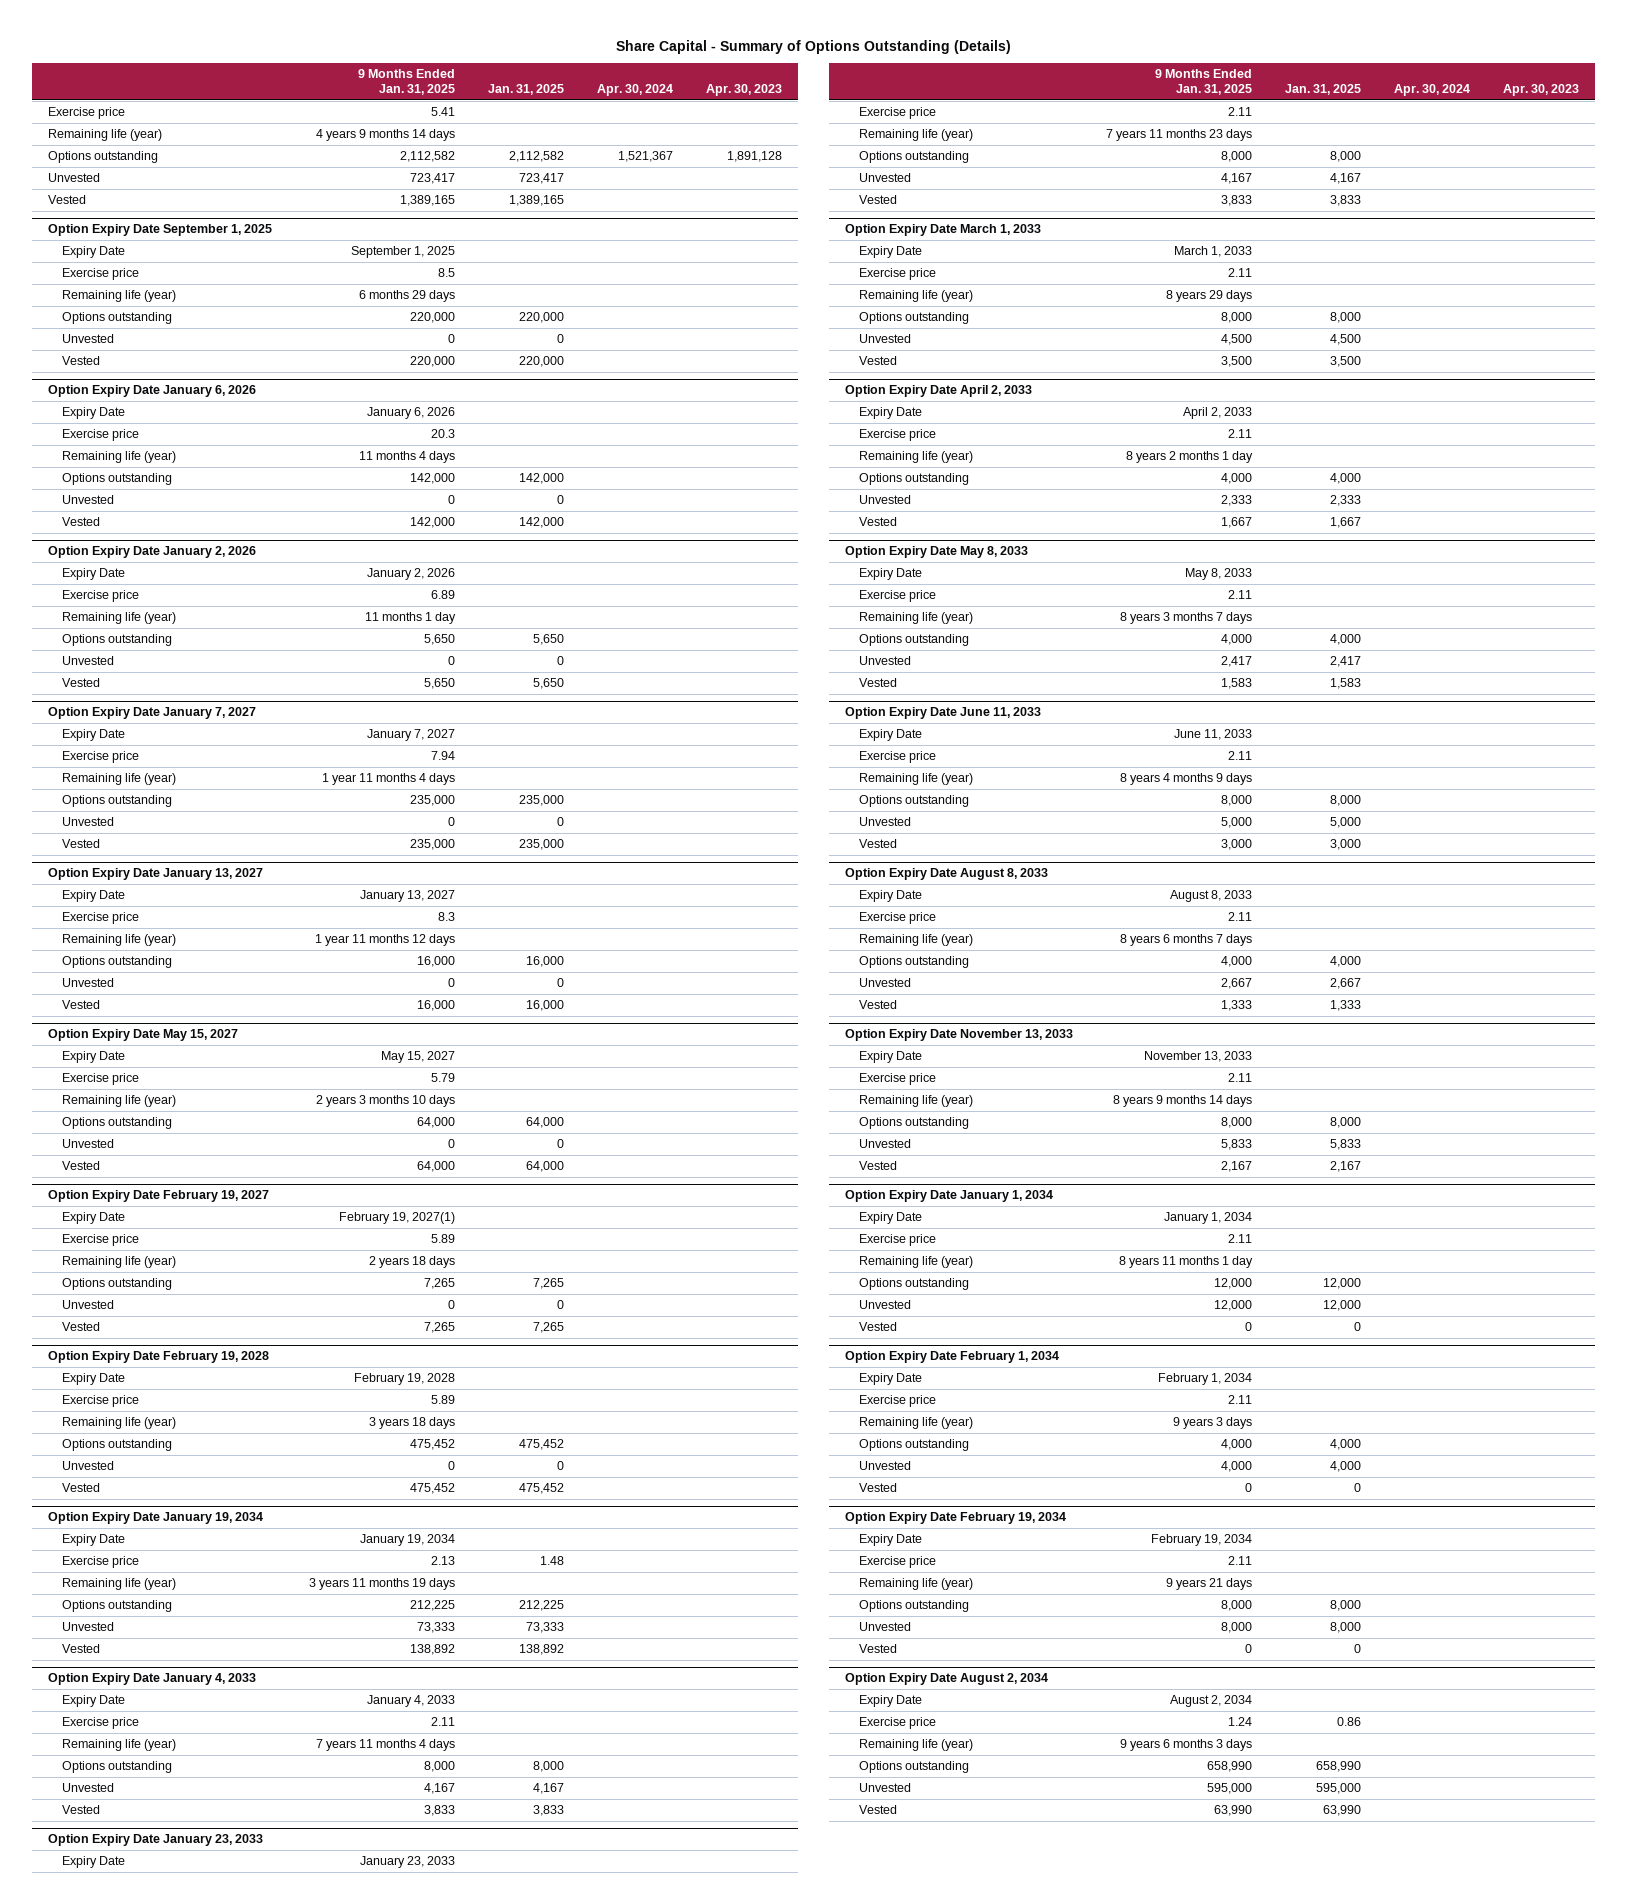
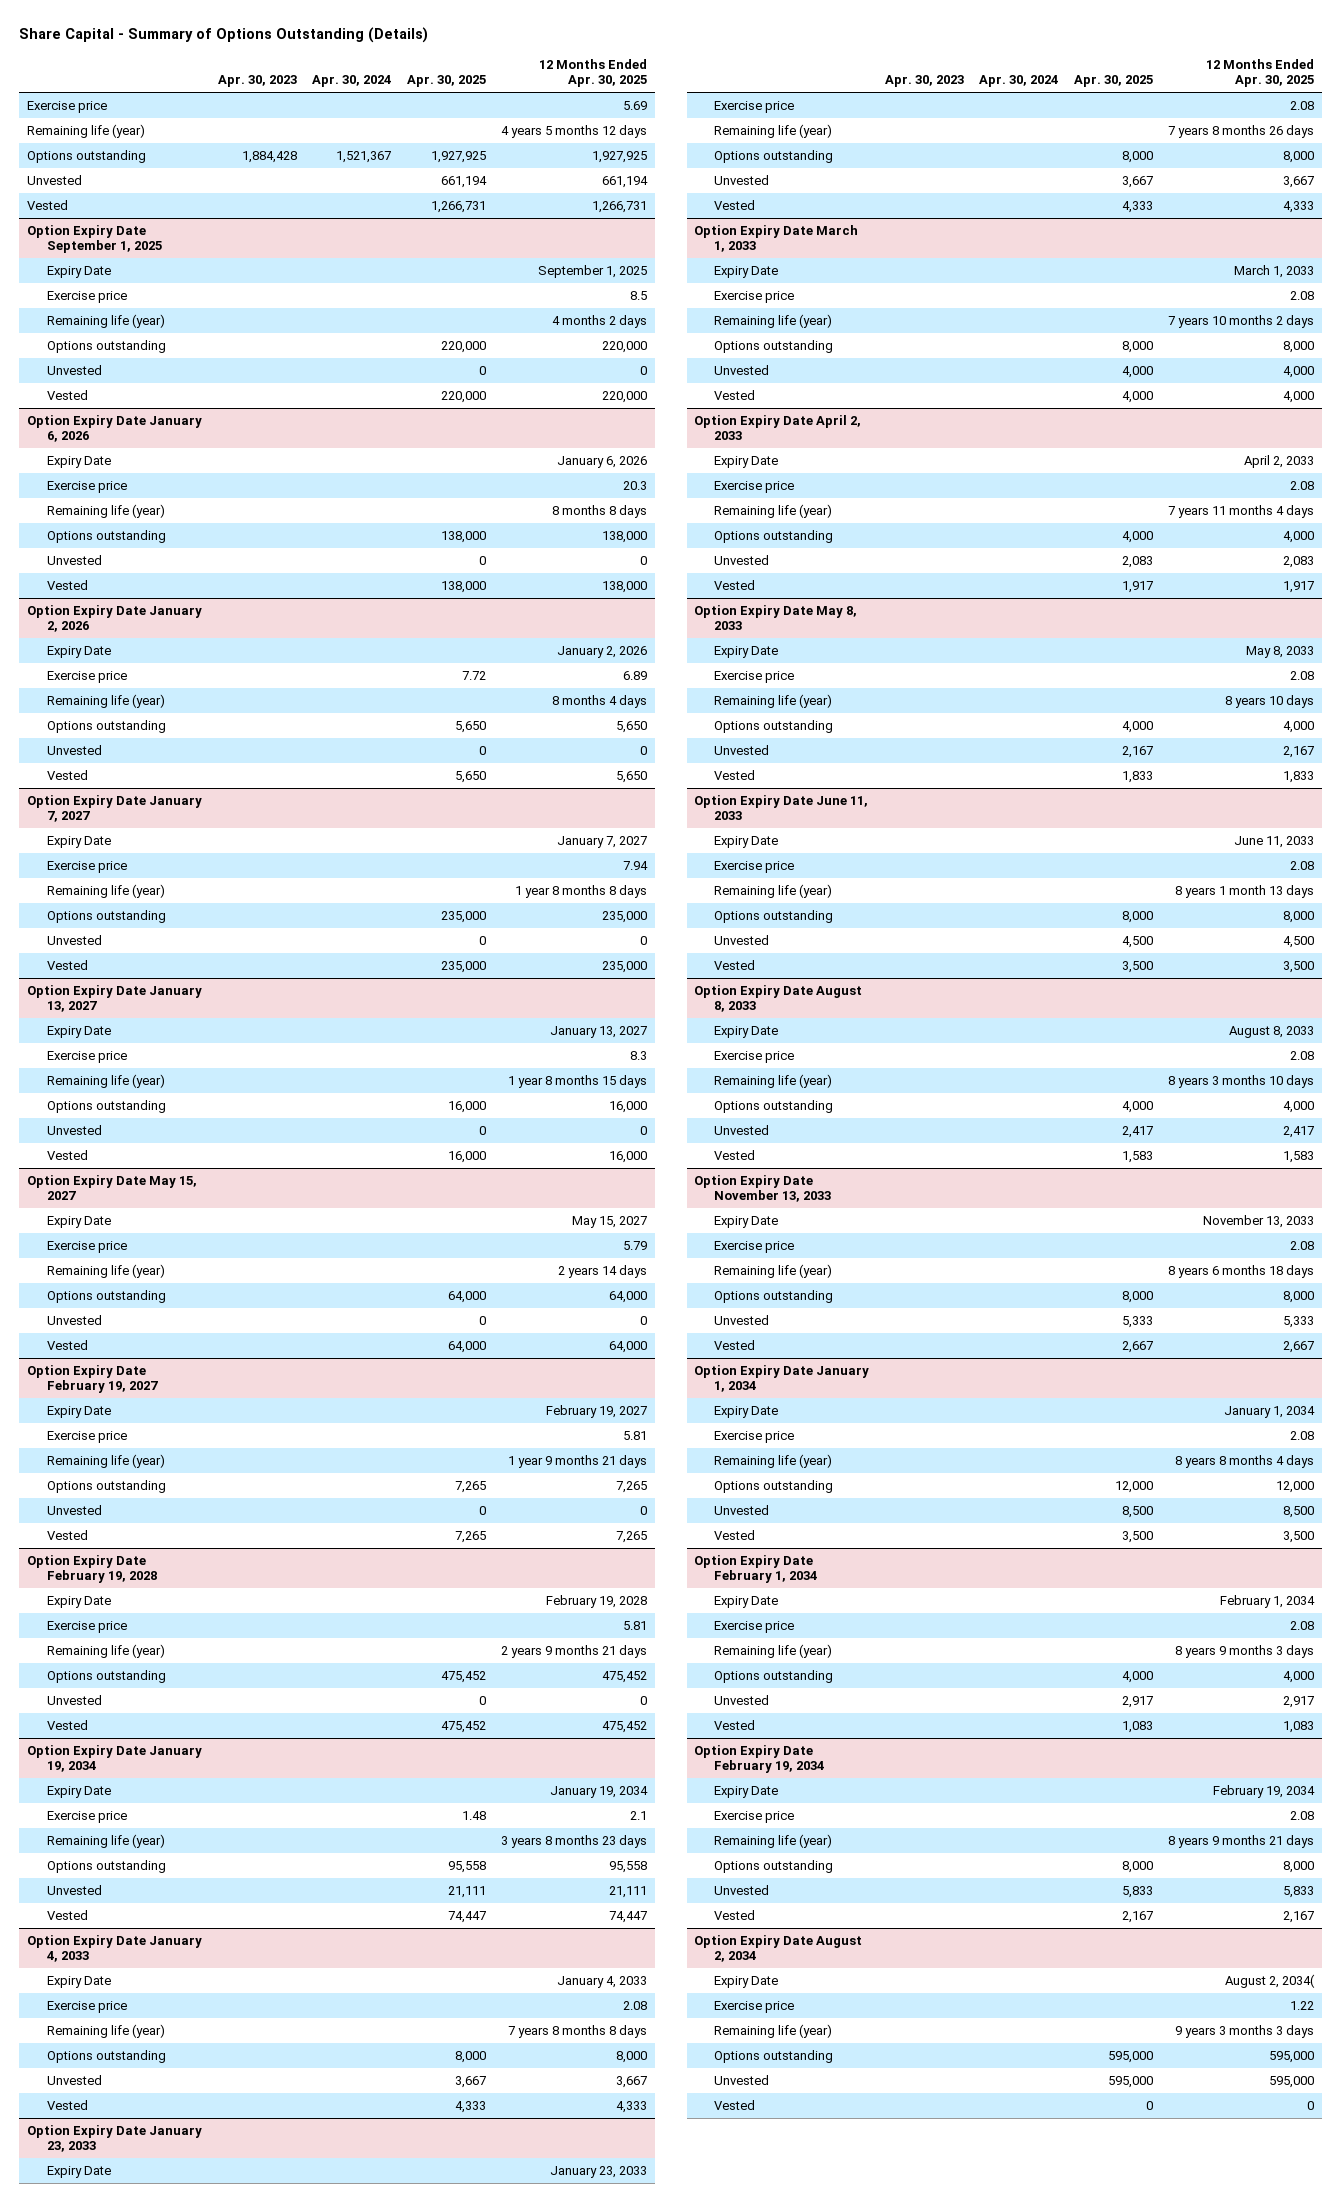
[358,69,456,95] 9 Months Ended Jan. 31, 2025 -> none
[487,83,564,95] Jan. 31, 2025 -> none
none -> [406,75,486,88] Apr. 30, 2025
none -> [539,59,648,88] 12 Months Ended Apr. 30, 2025
[726,151,782,163] 1,891,128 -> [241,150,297,163] 1,884,428

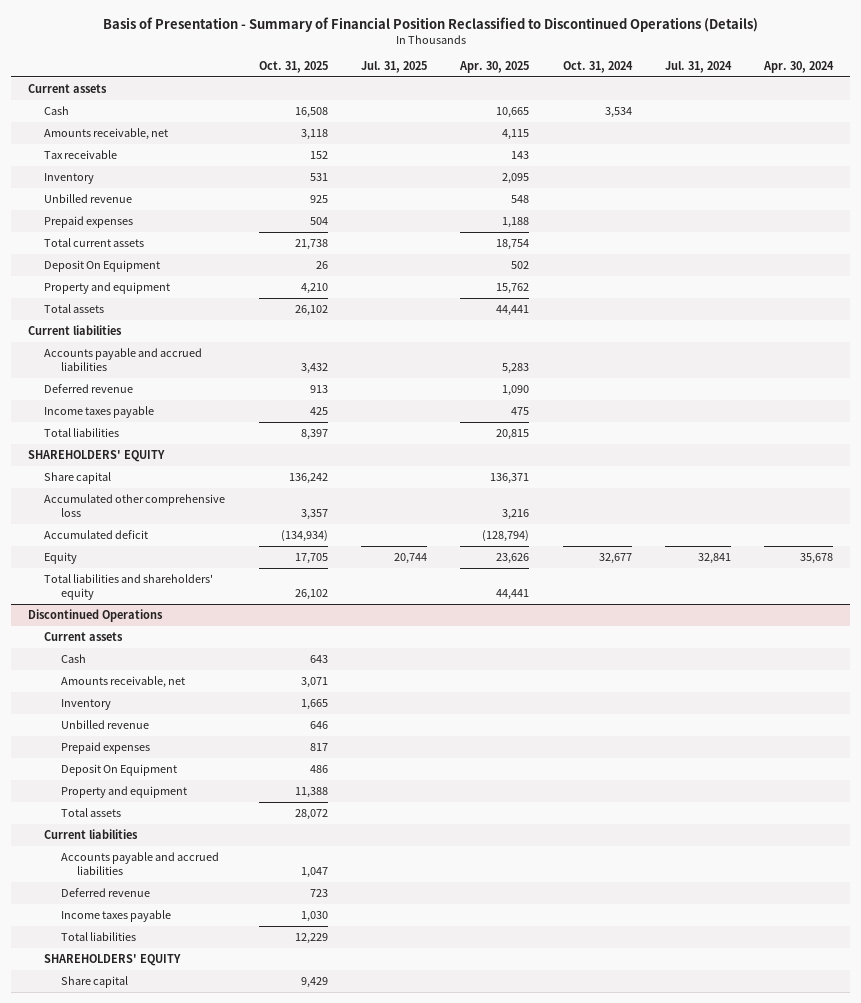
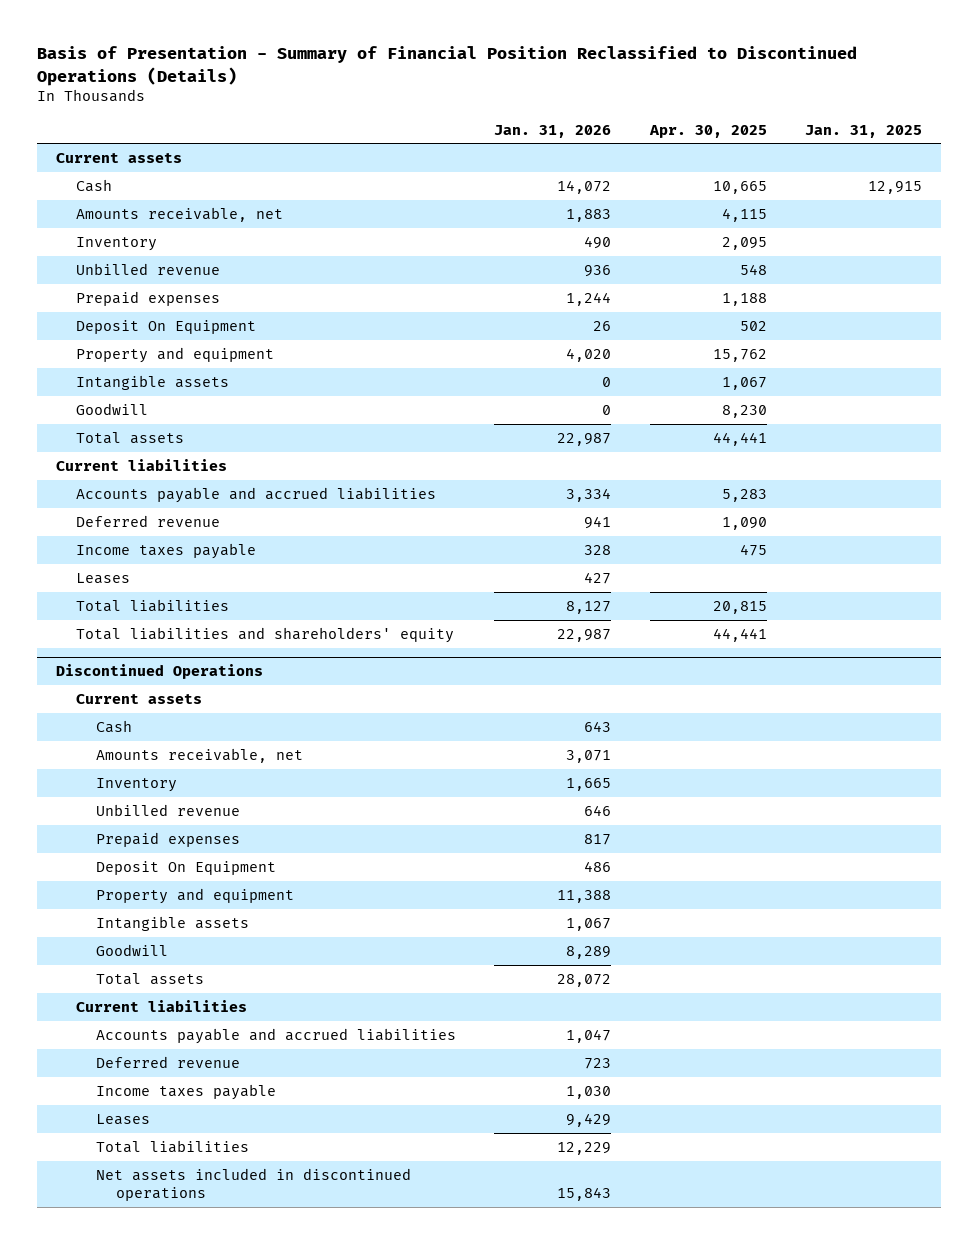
[258,60,328,73] Oct. 31, 2025 -> none
[360,60,427,73] Jul. 31, 2025 -> none
[562,60,633,73] Oct. 31, 2024 -> none
[664,60,732,73] Jul. 31, 2024 -> none
[763,60,835,73] Apr. 30, 2024 -> none
none -> [494,124,612,138] Jan. 31, 2026
none -> [804,124,922,138] Jan. 31, 2025
[44,150,118,160] Tax receivable -> none
[44,238,145,248] Total current assets -> none
none -> [76,374,230,390] Intangible assets
none -> [76,402,149,415] Goodwill
none -> [76,572,131,584] Leases
[27,450,165,463] SHAREHOLDERS' EQUITY -> none
[44,472,112,485] Share capital -> none
[44,494,226,518] Accumulated other comprehensive loss -> none
[44,530,149,540] Accumulated deficit -> none
[44,552,78,565] Equity -> none
none -> [96,915,250,931] Intangible assets
none -> [96,943,169,956] Goodwill
none -> [96,1113,151,1125] Leases
[44,954,182,967] SHAREHOLDERS' EQUITY -> none
[60,976,128,989] Share capital -> none
none -> [96,1167,412,1202] Net assets included in discontinued operations

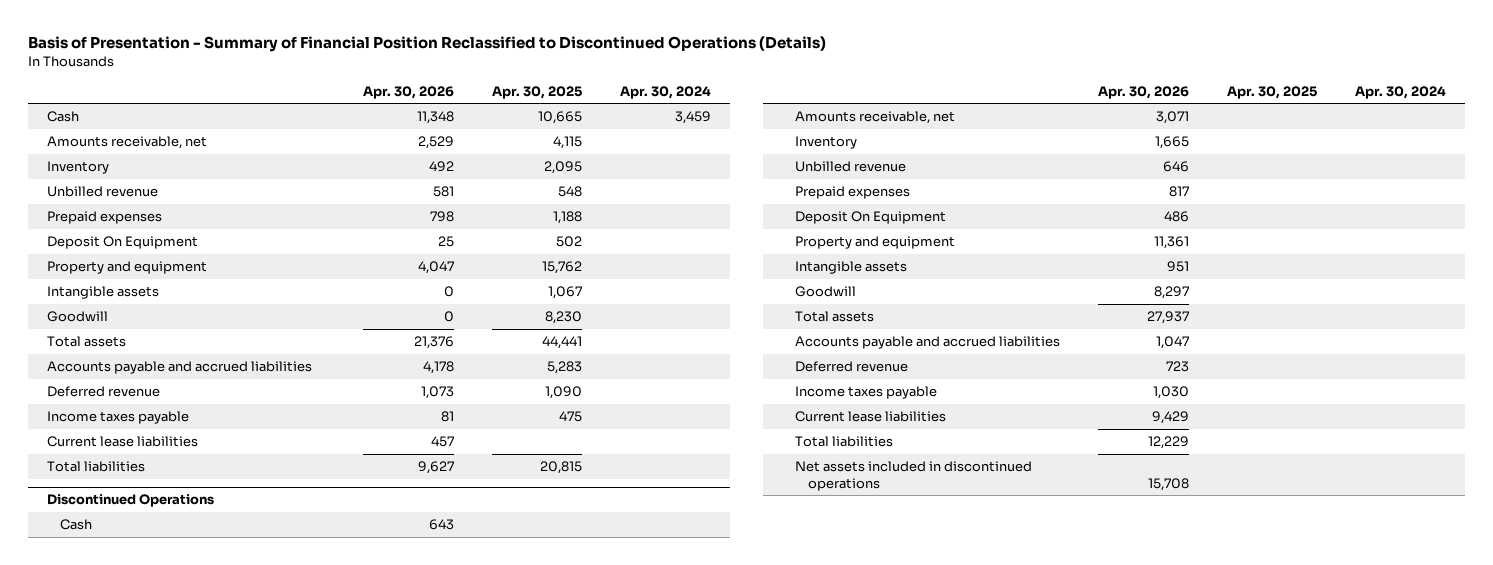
[494,124,612,138] Jan. 31, 2026 -> none
[804,124,922,138] Jan. 31, 2025 -> none
none -> [363,85,455,99] Apr. 30, 2026
none -> [620,85,712,99] Apr. 30, 2024
[55,152,182,163] Current assets -> none
[55,458,227,471] Current liabilities -> none
[76,572,131,584] Leases -> [47,436,199,448] Current lease liabilities
[76,626,455,643] Total liabilities and shareholders' equity -> none
[76,693,203,704] Current assets -> none
[76,999,248,1012] Current liabilities -> none
[96,1113,151,1125] Leases -> [794,411,946,423] Current lease liabilities

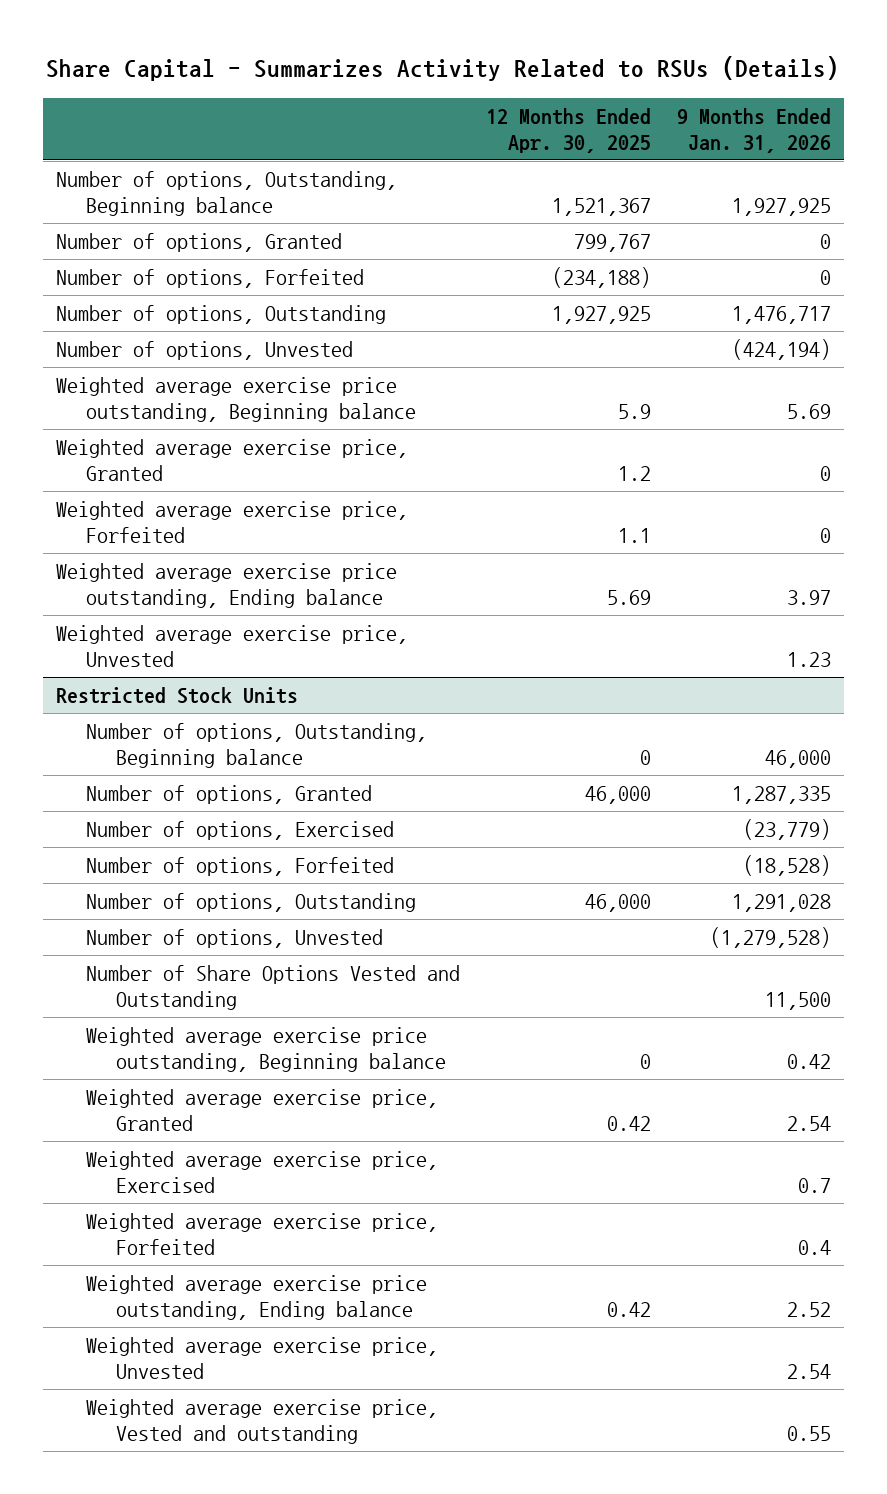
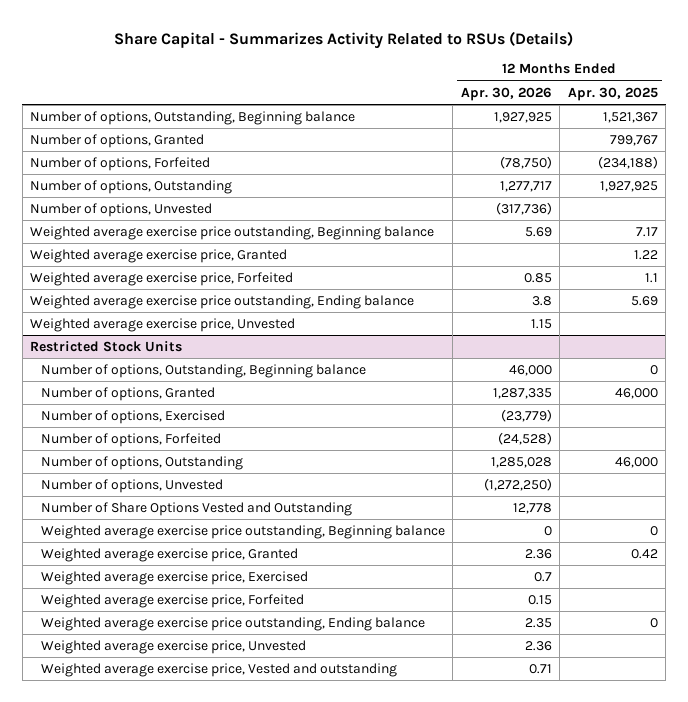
[677,107,832,153] 9 Months Ended Jan. 31, 2026 -> none
none -> [460,86,552,101] Apr. 30, 2026
[618,403,652,419] 5.9 -> [635,227,658,238] 7.17
[618,465,652,481] 1.2 -> [633,250,658,261] 1.22
[607,1301,652,1317] 0.42 -> [649,618,658,629] 0

